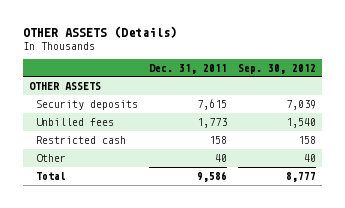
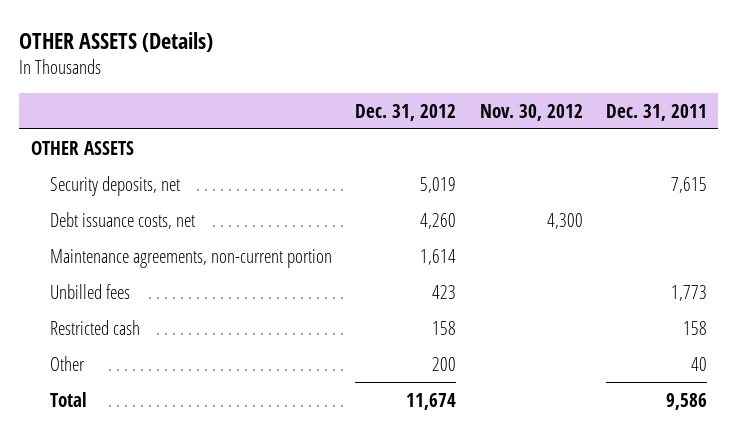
[238,63,317,74] Sep. 30, 2012 -> none
none -> [355,103,457,121] Dec. 31, 2012
none -> [479,103,583,121] Nov. 30, 2012
[36,99,139,110] Security deposits -> [50,175,181,196] Security deposits, net
none -> [50,211,196,229] Debt issuance costs, net
none -> [50,248,333,268] Maintenance agreements, non-current portion

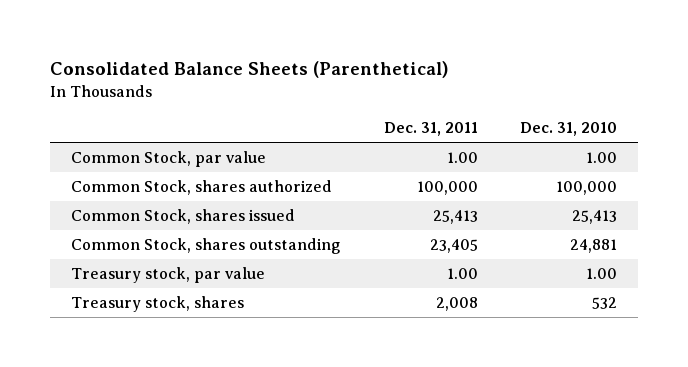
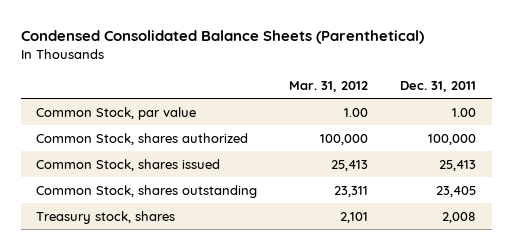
[49,60,449,78] Consolidated Balance Sheets (Parenthetical) -> [20,29,424,44] Condensed Consolidated Balance Sheets (Parenthetical)
[520,122,618,137] Dec. 31, 2010 -> none
none -> [289,80,369,92] Mar. 31, 2012
[70,267,265,284] Treasury stock, par value -> none

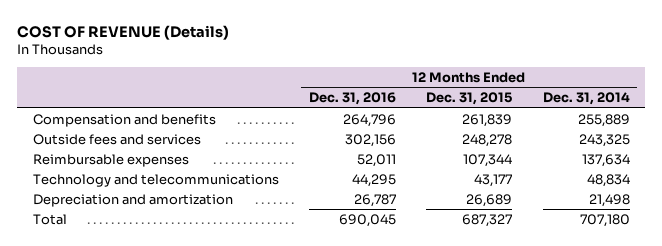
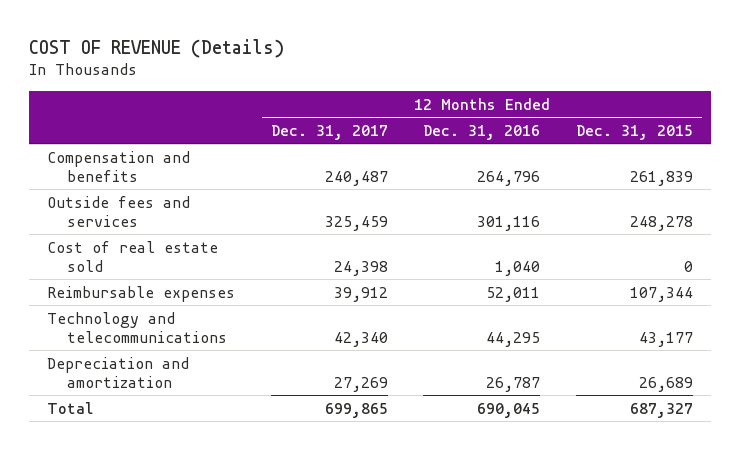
[542,92,630,106] Dec. 31, 2014 -> none
none -> [270,124,388,140] Dec. 31, 2017
[344,133,396,147] 302,156 -> [477,215,541,231] 301,116
none -> [46,240,218,272] Cost of real estate sold

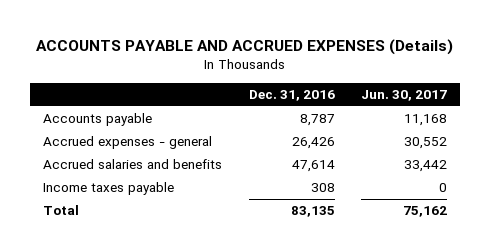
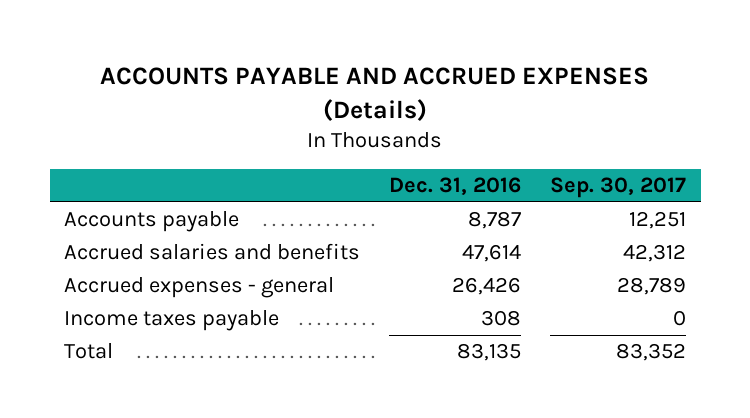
[360,90,447,102] Jun. 30, 2017 -> none
none -> [550,177,687,199] Sep. 30, 2017
[43,136,213,150] Accrued expenses - general -> [64,277,335,299] Accrued expenses - general

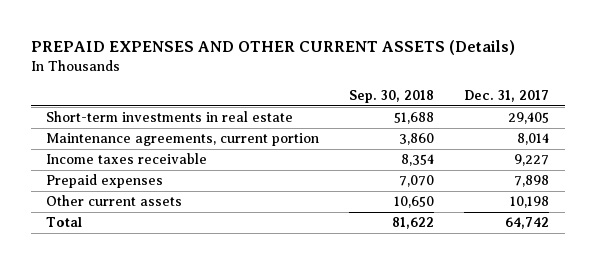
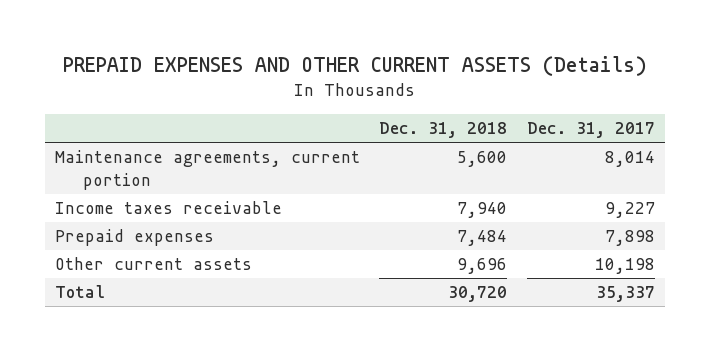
[349,89,435,103] Sep. 30, 2018 -> none
none -> [379,122,508,139] Dec. 31, 2018
[45,111,293,123] Short-term investments in real estate -> none
[505,217,550,230] 64,742 -> [595,286,655,303] 35,337

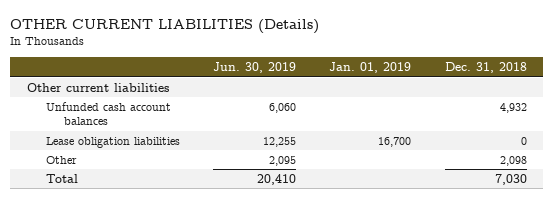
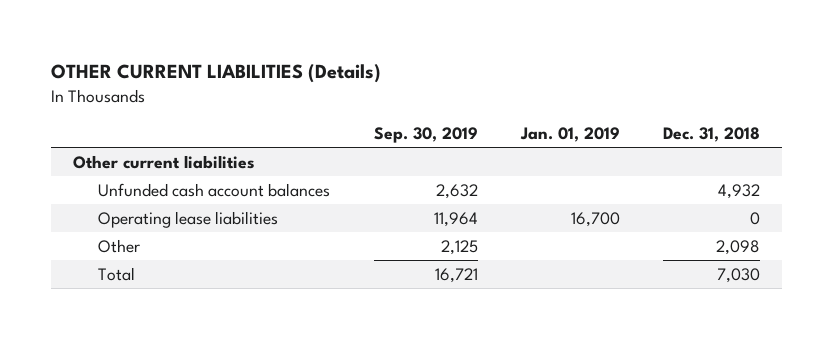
[213,62,297,74] Jun. 30, 2019 -> none
none -> [373,126,478,143] Sep. 30, 2019
[45,136,180,148] Lease obligation liabilities -> [98,210,279,228] Operating lease liabilities

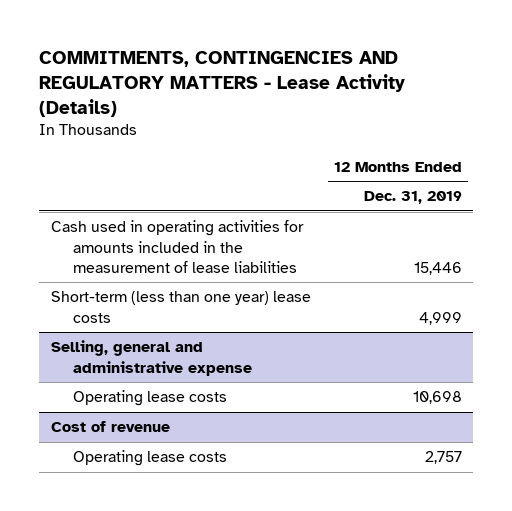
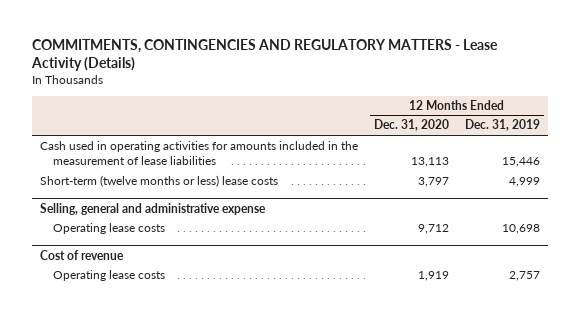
none -> [374,119,450,132] Dec. 31, 2020
[50,291,311,323] Short-term (less than one year) lease costs -> [40,175,279,188] Short-term (twelve months or less) lease costs

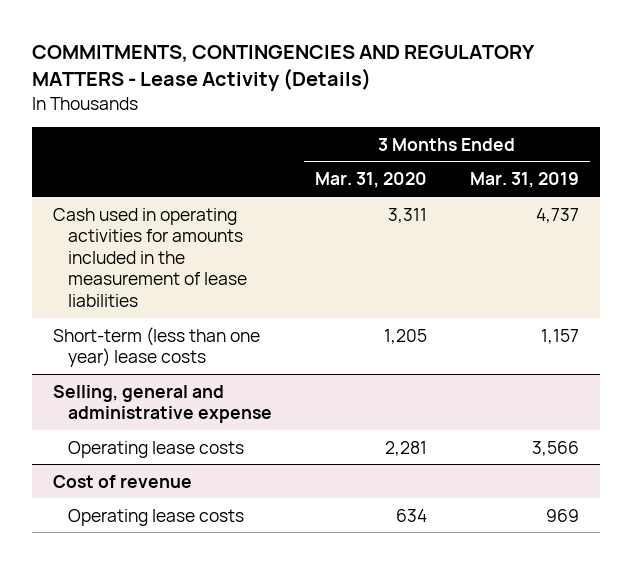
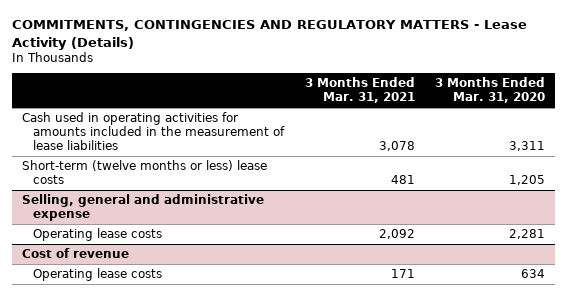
[469,172,579,189] Mar. 31, 2019 -> none
none -> [304,77,415,104] 3 Months Ended Mar. 31, 2021
[53,326,261,368] Short-term (less than one year) lease costs -> [21,159,267,185] Short-term (twelve months or less) lease costs

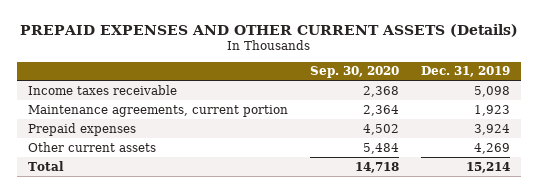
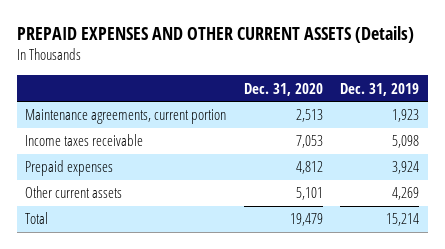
[309,66,399,79] Sep. 30, 2020 -> none
none -> [243,82,323,96] Dec. 31, 2020
[27,84,177,95] Income taxes receivable -> [25,134,144,147] Income taxes receivable

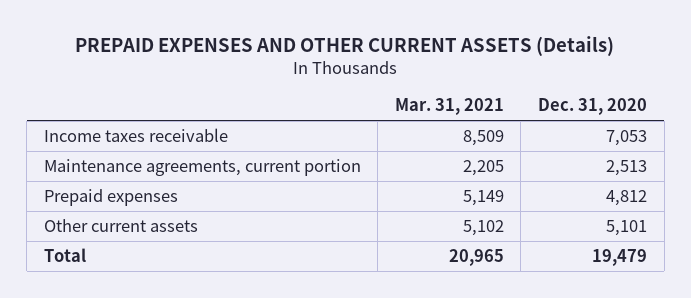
[340,82,420,96] Dec. 31, 2019 -> none
none -> [394,98,504,116] Mar. 31, 2021
[25,109,227,125] Maintenance agreements, current portion -> [43,158,361,176] Maintenance agreements, current portion

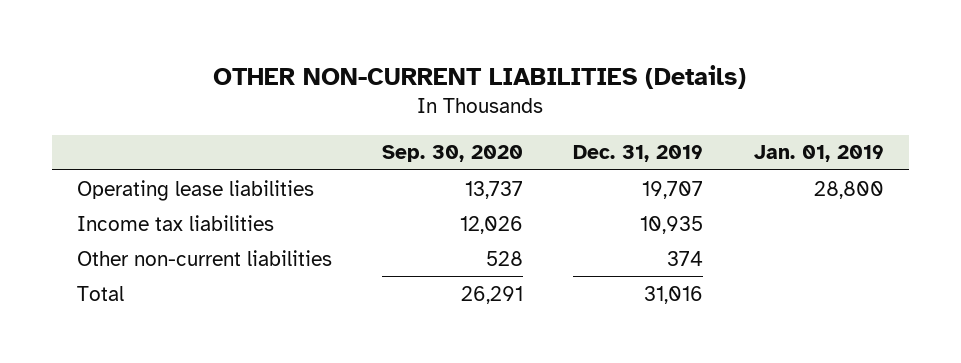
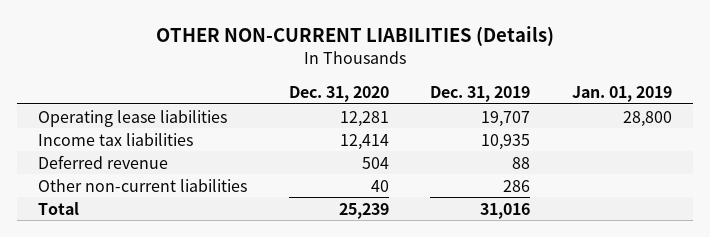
[382,145,524,163] Sep. 30, 2020 -> none
none -> [288,85,389,102] Dec. 31, 2020
none -> [37,154,168,169] Deferred revenue
[667,250,704,266] 374 -> [503,179,531,192] 286

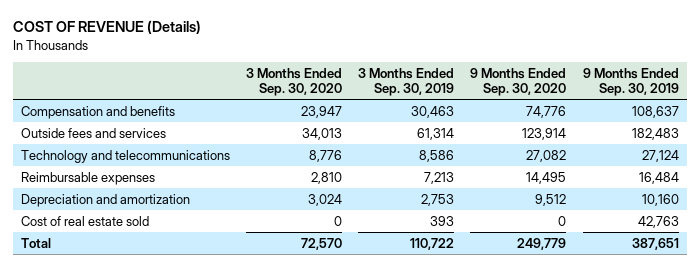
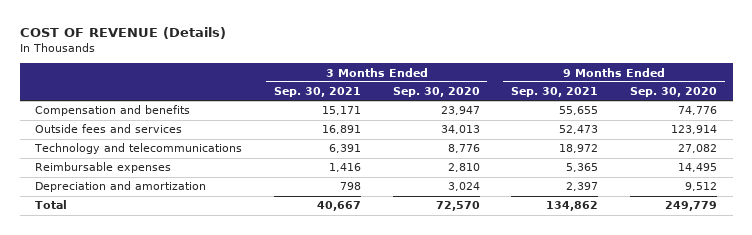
[358,68,455,96] 3 Months Ended Sep. 30, 2019 -> none
[582,68,679,96] 9 Months Ended Sep. 30, 2019 -> none
none -> [273,87,361,98] Sep. 30, 2021
none -> [511,87,599,98] Sep. 30, 2021
[20,215,149,226] Cost of real estate sold -> none

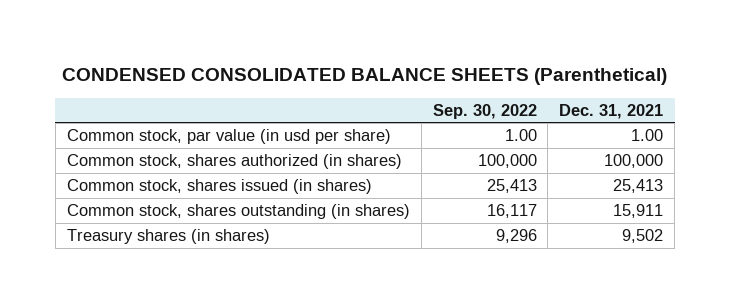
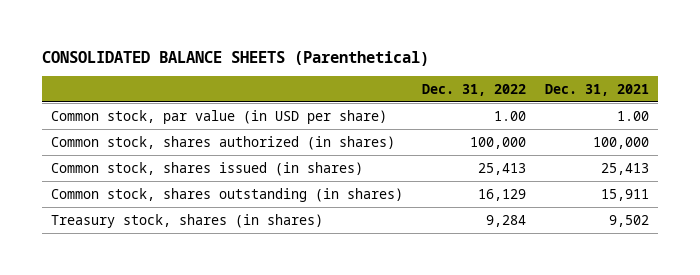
[62,67,668,85] CONDENSED CONSOLIDATED BALANCE SHEETS (Parenthetical) -> [41,50,429,66] CONSOLIDATED BALANCE SHEETS (Parenthetical)
[432,103,537,119] Sep. 30, 2022 -> none
none -> [421,83,526,96] Dec. 31, 2022
[66,129,391,145] Common stock, par value (in usd per share) -> [51,109,388,124] Common stock, par value (in USD per share)
[66,229,270,245] Treasury shares (in shares) -> [51,213,324,228] Treasury stock, shares (in shares)

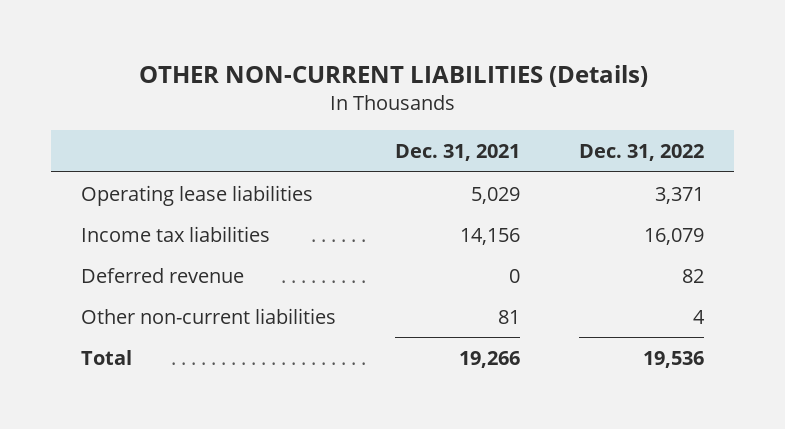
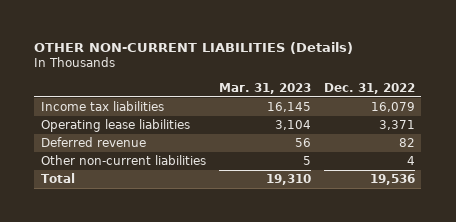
[395,144,521,162] Dec. 31, 2021 -> none
none -> [218,82,311,94] Mar. 31, 2023
[80,184,313,206] Operating lease liabilities -> [40,119,190,133] Operating lease liabilities

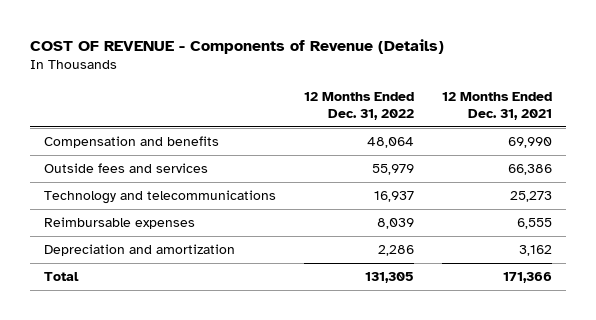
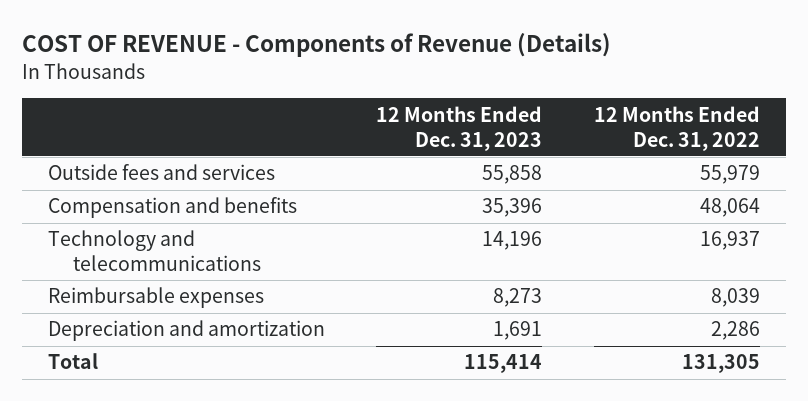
[442,91,553,120] 12 Months Ended Dec. 31, 2021 -> none
none -> [376,105,543,151] 12 Months Ended Dec. 31, 2023
[43,136,219,149] Compensation and benefits -> [47,197,297,219] Compensation and benefits

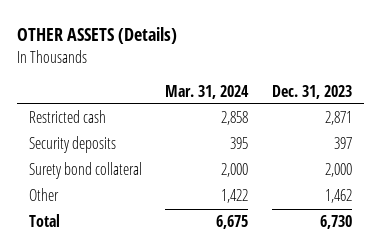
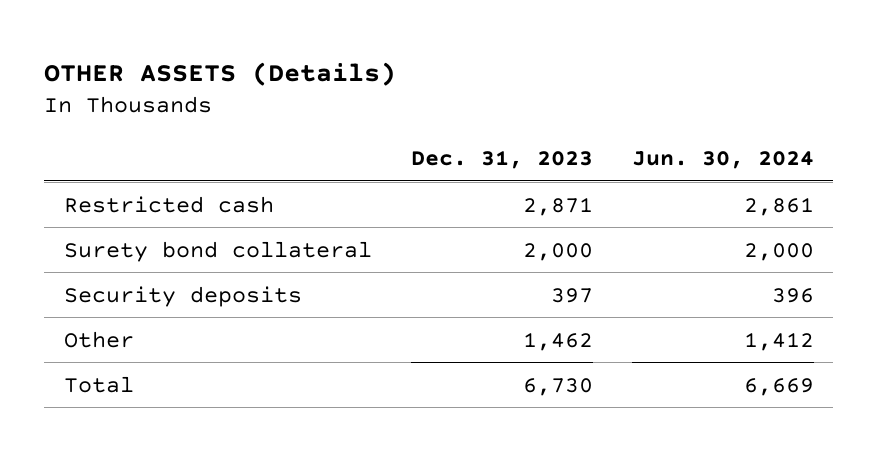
[165,84,250,99] Mar. 31, 2024 -> none
none -> [631,151,814,170] Jun. 30, 2024
[28,136,116,154] Security deposits -> [63,285,302,307] Security deposits

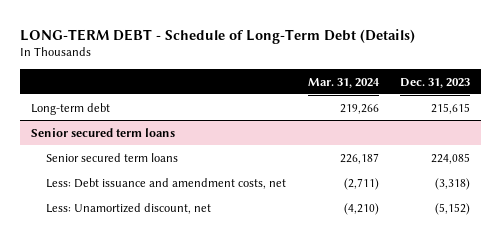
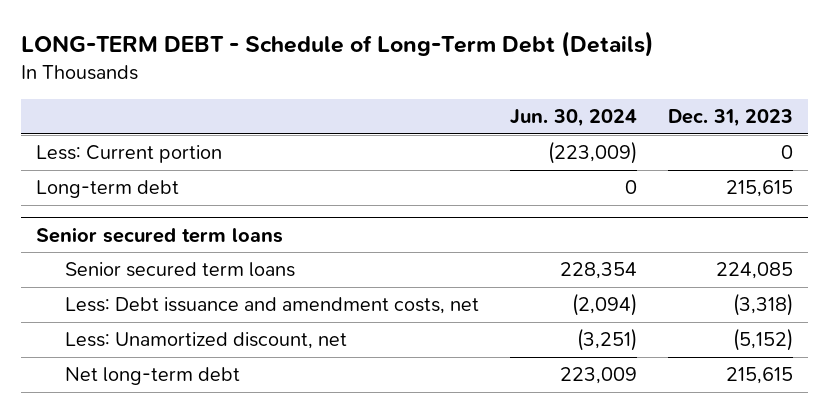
[307,77,380,88] Mar. 31, 2024 -> none
none -> [509,109,637,128] Jun. 30, 2024
none -> [36,145,223,164] Less: Current portion
none -> [65,367,241,386] Net long-term debt

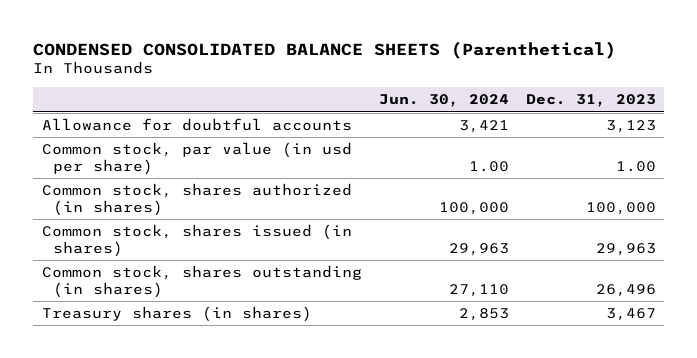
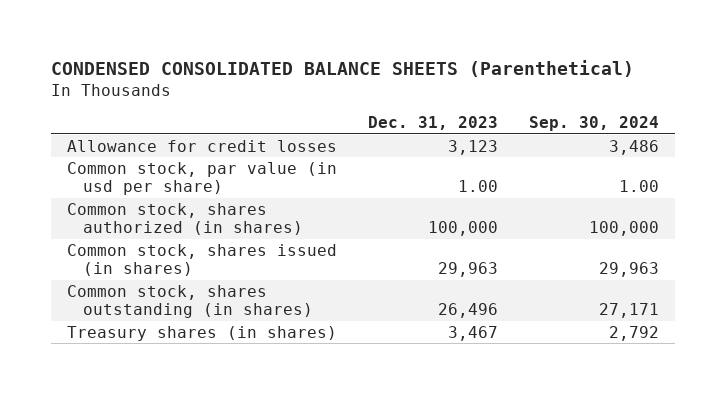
[378,94,509,108] Jun. 30, 2024 -> none
none -> [529,116,660,132] Sep. 30, 2024
[41,118,352,132] Allowance for doubtful accounts -> [66,139,337,152] Allowance for credit losses

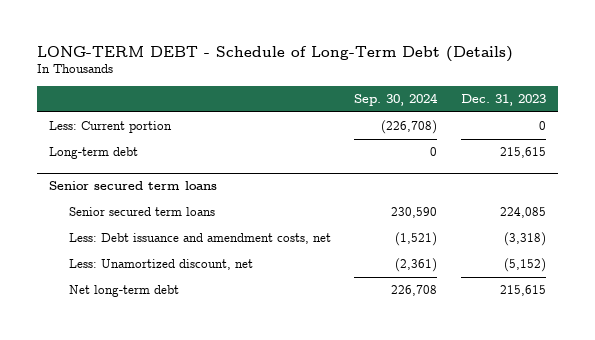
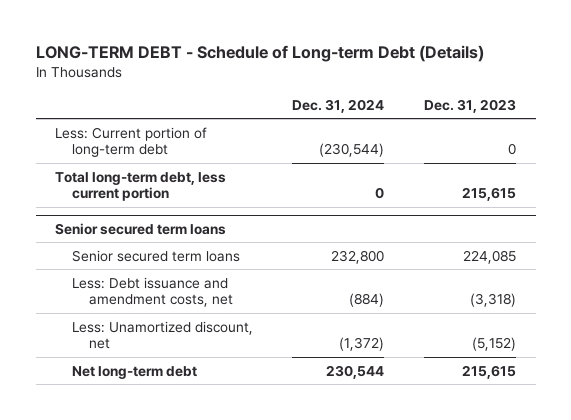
[37,45,514,62] LONG-TERM DEBT - Schedule of Long-Term Debt (Details) -> [35,44,484,62] LONG-TERM DEBT - Schedule of Long-term Debt (Details)
[354,93,439,107] Sep. 30, 2024 -> none
none -> [292,98,385,113] Dec. 31, 2024
[48,121,172,134] Less: Current portion -> [55,126,208,158] Less: Current portion of long-term debt
[48,147,138,160] Long-term debt -> [55,171,227,202] Total long-term debt, less current portion

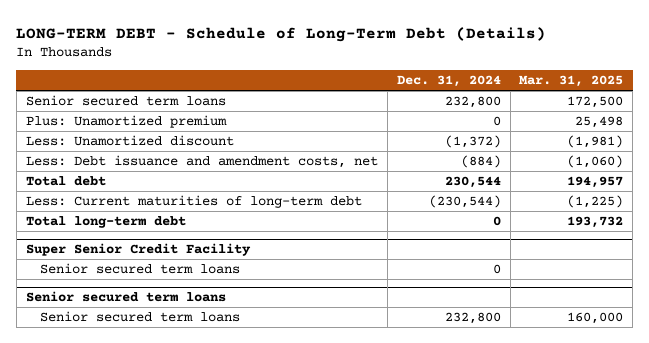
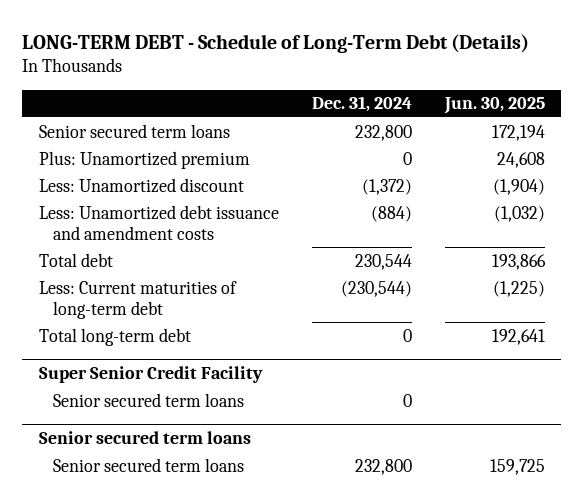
[519,75,624,88] Mar. 31, 2025 -> none
none -> [443,97,545,115] Jun. 30, 2025
[25,154,378,168] Less: Debt issuance and amendment costs, net -> [38,204,279,240] Less: Unamortized debt issuance and amendment costs

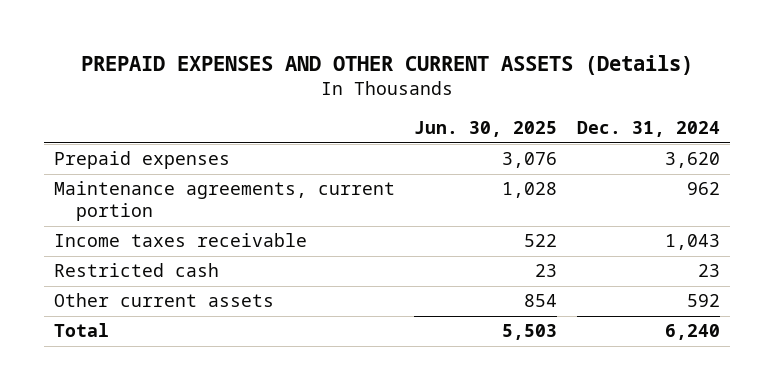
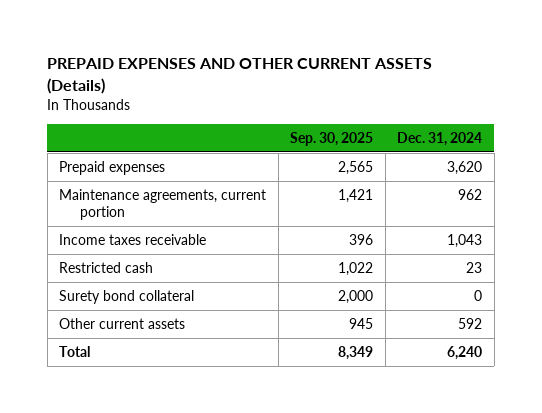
[414,121,558,138] Jun. 30, 2025 -> none
none -> [290,132,374,147] Sep. 30, 2025
none -> [59,289,195,304] Surety bond collateral

